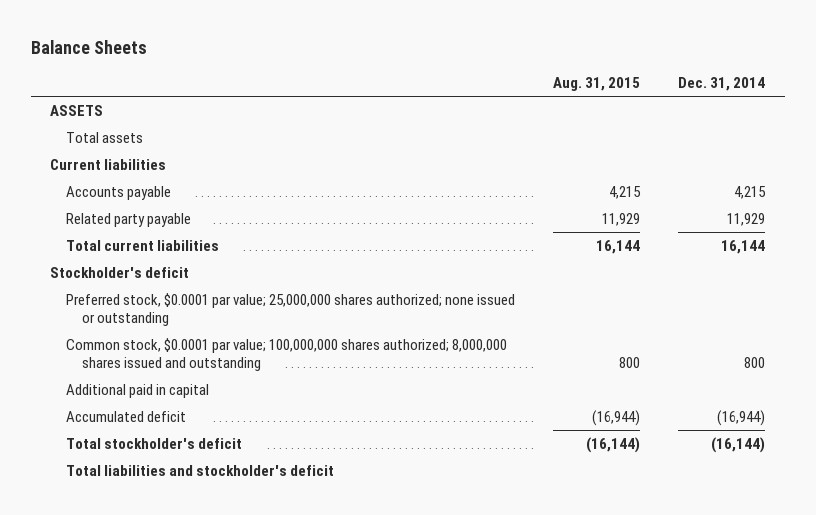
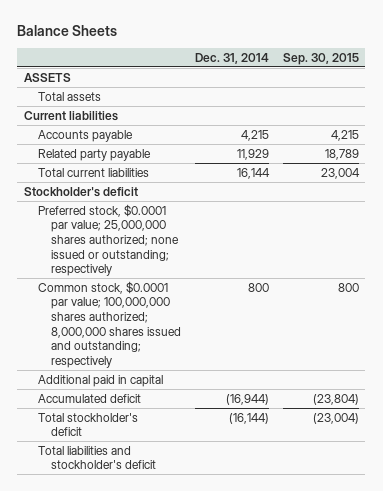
[553,77,641,92] Aug. 31, 2015 -> none
none -> [282,52,359,65] Sep. 30, 2015
[65,292,515,327] Preferred stock, $0.0001 par value; 25,000,000 shares authorized; none issued or outstanding -> [37,203,180,277] Preferred stock, $0.0001 par value; 25,000,000 shares authorized; none issued or outstanding; respectively
[65,337,507,372] Common stock, $0.0001 par value; 100,000,000 shares authorized; 8,000,000 shares issued and outstanding -> [37,280,182,368] Common stock, $0.0001 par value; 100,000,000 shares authorized; 8,000,000 shares issued and outstanding; respectively

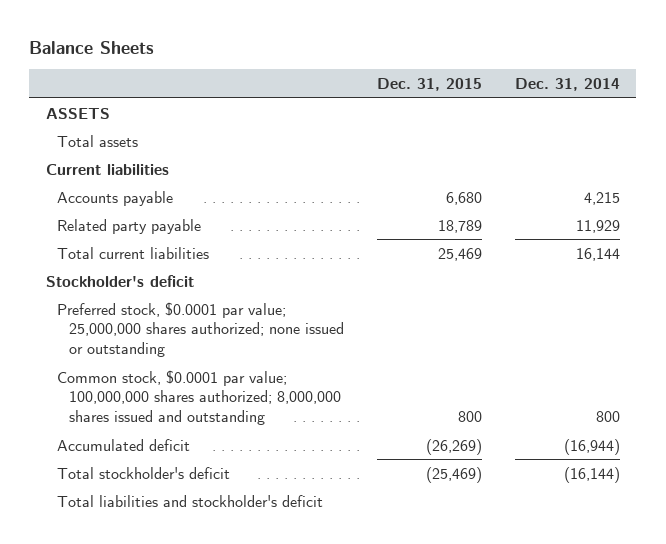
[282,52,359,65] Sep. 30, 2015 -> none
none -> [376,77,482,91] Dec. 31, 2015
[37,374,163,387] Additional paid in capital -> none
[37,203,180,277] Preferred stock, $0.0001 par value; 25,000,000 shares authorized; none issued or outstanding; respectively -> [57,301,344,358] Preferred stock, $0.0001 par value; 25,000,000 shares authorized; none issued or outstanding
[37,280,182,368] Common stock, $0.0001 par value; 100,000,000 shares authorized; 8,000,000 shares issued and outstanding; respectively -> [57,369,341,426] Common stock, $0.0001 par value; 100,000,000 shares authorized; 8,000,000 shares issued and outstanding

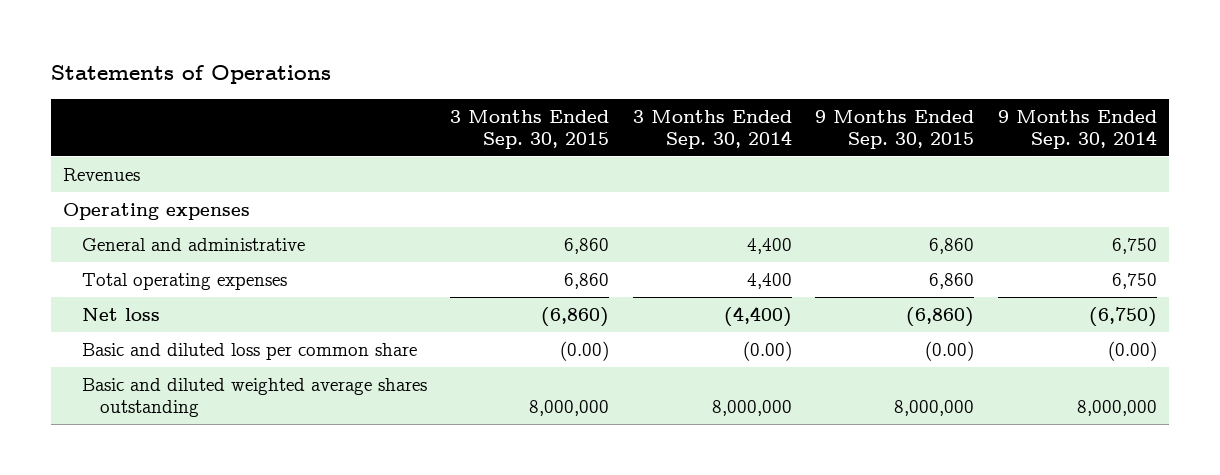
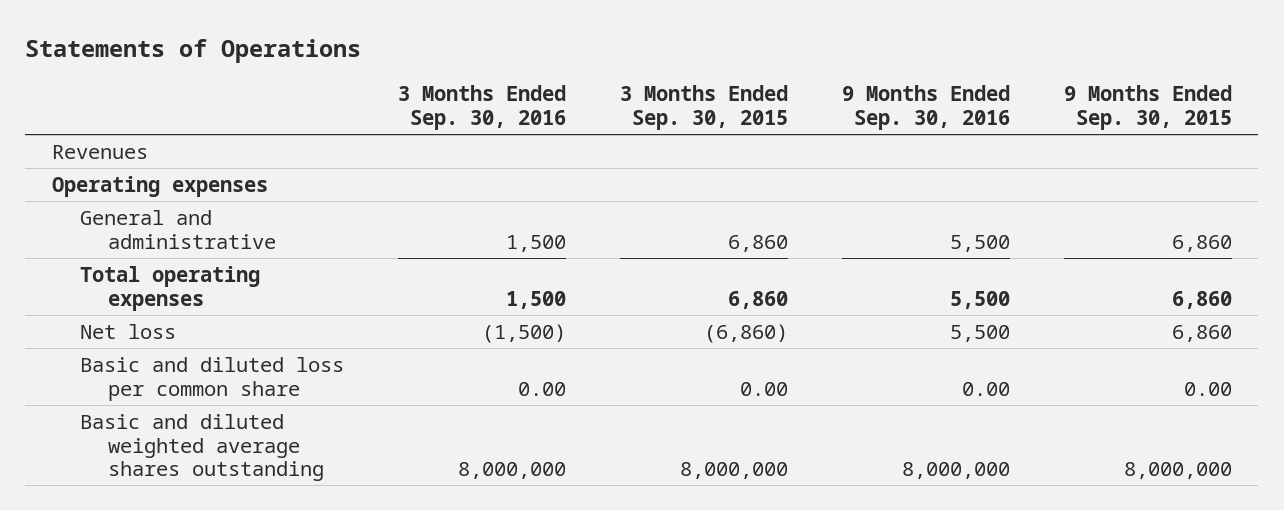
[632,109,792,149] 3 Months Ended Sep. 30, 2014 -> none
[997,109,1157,149] 9 Months Ended Sep. 30, 2014 -> none
none -> [398,85,567,131] 3 Months Ended Sep. 30, 2016
none -> [841,85,1010,131] 9 Months Ended Sep. 30, 2016
[906,306,975,327] (6,860) -> [1171,324,1232,342] 6,860
[560,340,610,361] (0.00) -> [739,381,788,396] 0.00
[925,340,975,361] (0.00) -> [1183,381,1232,396] 0.00

